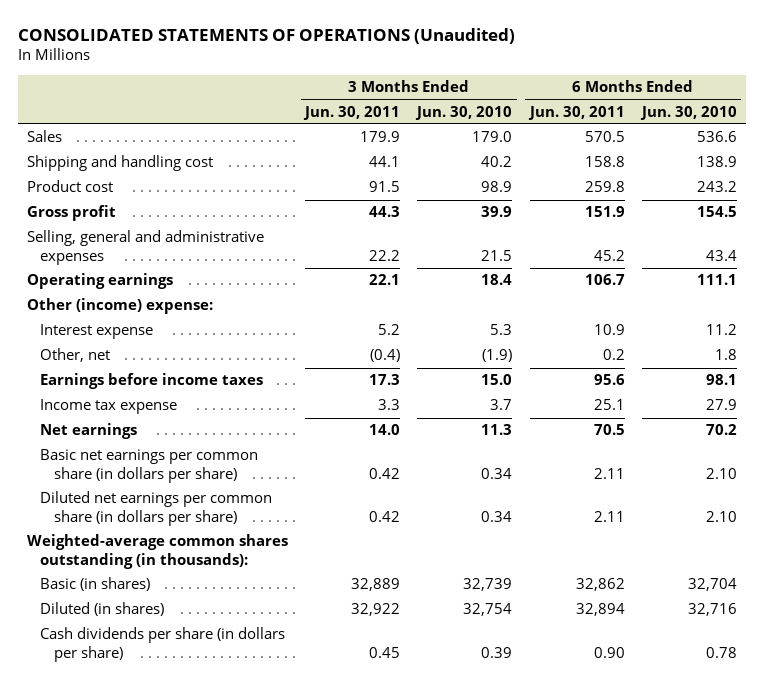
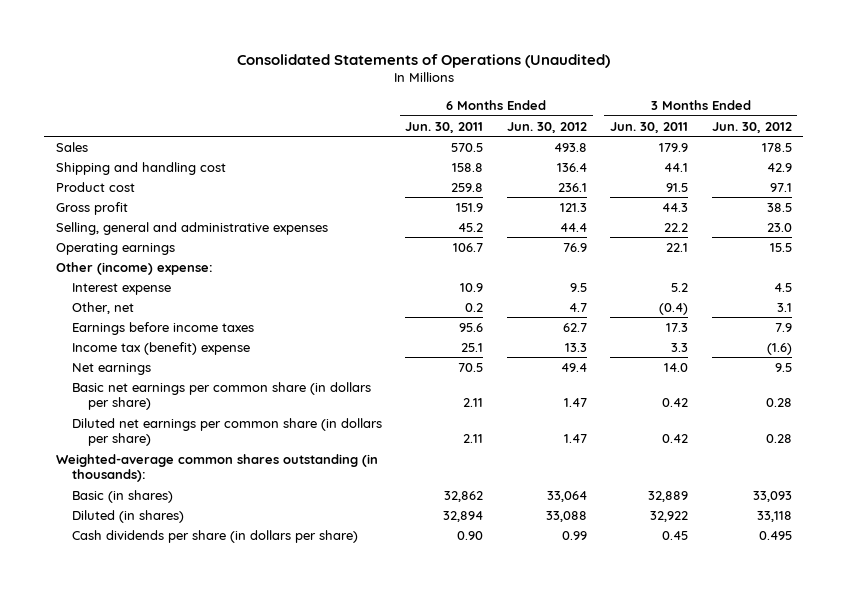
[18,27,516,44] CONSOLIDATED STATEMENTS OF OPERATIONS (Unaudited) -> [236,53,610,68] Consolidated Statements of Operations (Unaudited)
[415,105,513,120] Jun. 30, 2010 -> none
[639,105,737,120] Jun. 30, 2010 -> none
none -> [506,121,587,133] Jun. 30, 2012
none -> [711,121,792,133] Jun. 30, 2012
[40,399,178,415] Income tax expense -> [72,341,251,355] Income tax (benefit) expense

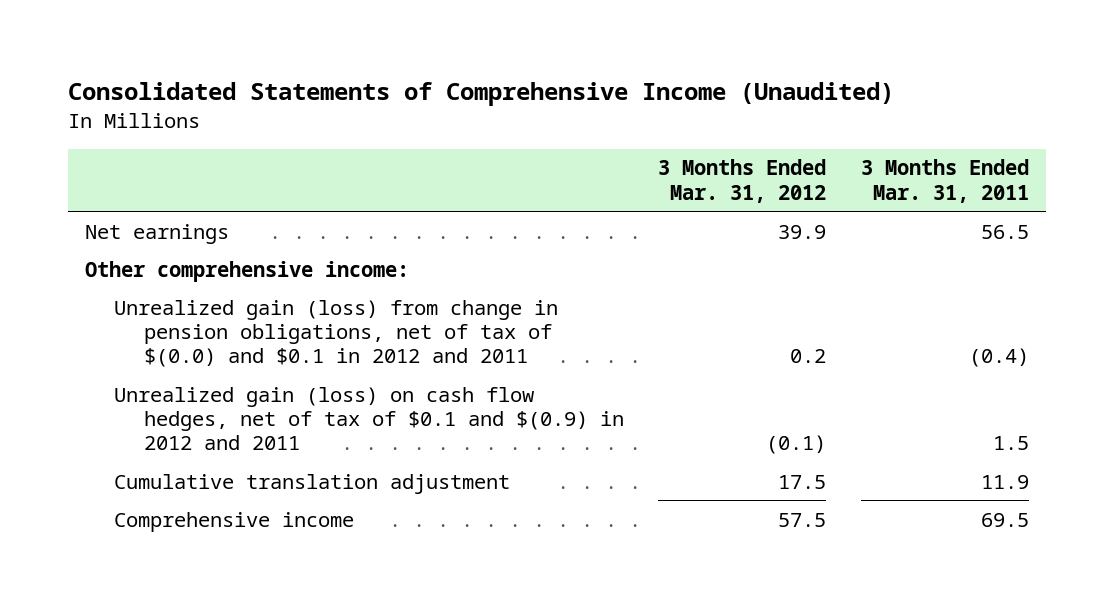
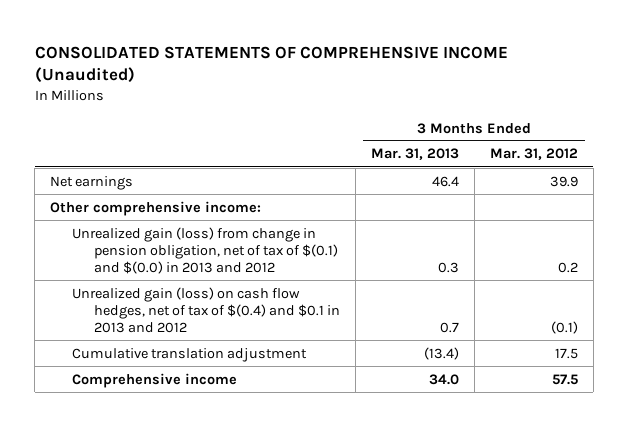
[67,81,894,106] Consolidated Statements of Comprehensive Income (Unaudited) -> [34,45,508,84] CONSOLIDATED STATEMENTS OF COMPREHENSIVE INCOME (Unaudited)
[860,159,1029,203] 3 Months Ended Mar. 31, 2011 -> none
none -> [370,148,459,161] Mar. 31, 2013
[114,299,559,368] Unrealized gain (loss) from change in pension obligations, net of tax of $(0.0) and $0.1 in 2012 and 2011 -> [72,226,339,274] Unrealized gain (loss) from change in pension obligation, net of tax of $(0.1) and $(0.0) in 2013 and 2012
[114,386,624,451] Unrealized gain (loss) on cash flow hedges, net of tax of $0.1 and $(0.9) in 2012 and 2011 -> [72,286,341,333] Unrealized gain (loss) on cash flow hedges, net of tax of $(0.4) and $0.1 in 2013 and 2012

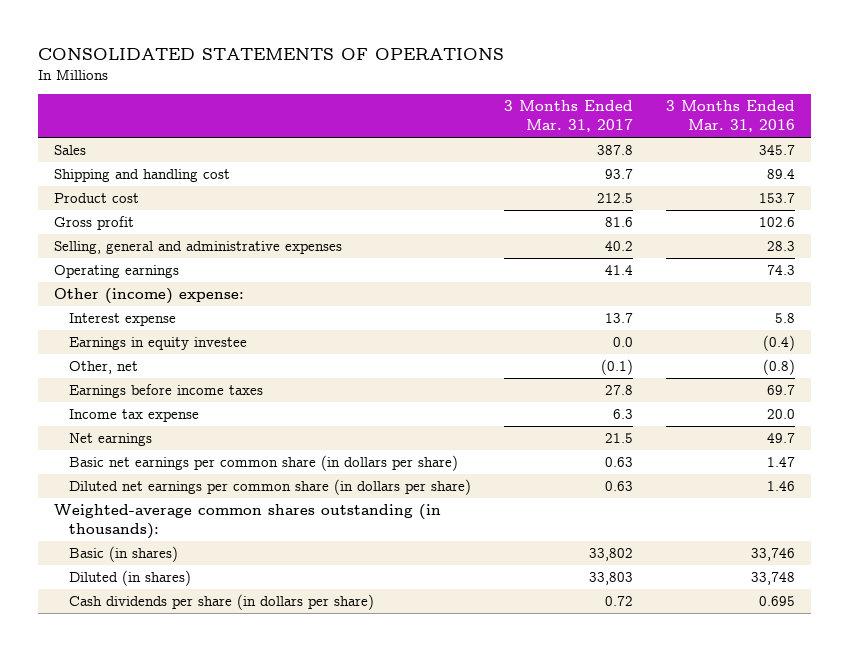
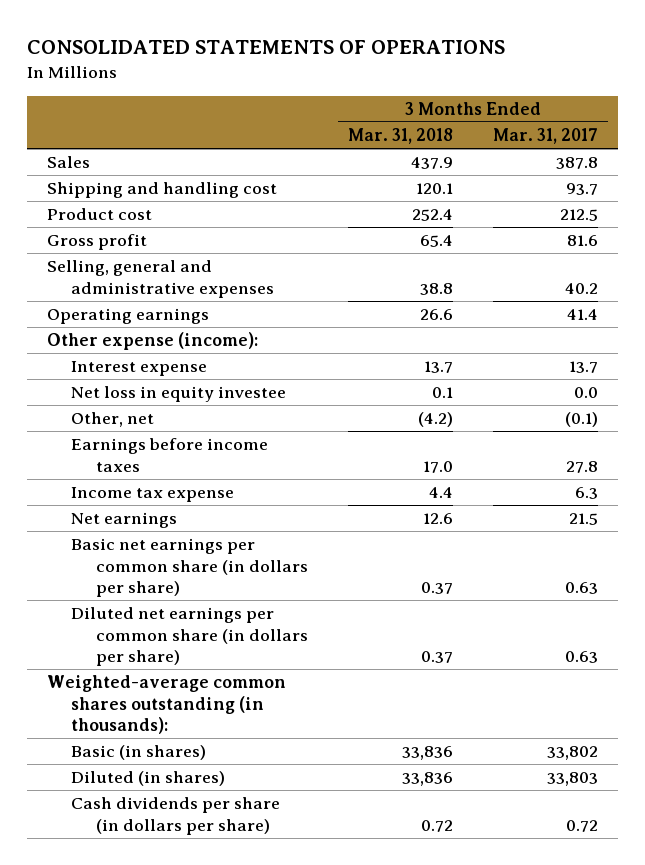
[665,100,795,132] 3 Months Ended Mar. 31, 2016 -> none
none -> [348,128,454,145] Mar. 31, 2018
[54,288,245,305] Other (income) expense: -> [46,332,258,351] Other expense (income):
[69,337,248,351] Earnings in equity investee -> [71,386,287,403] Net loss in equity investee

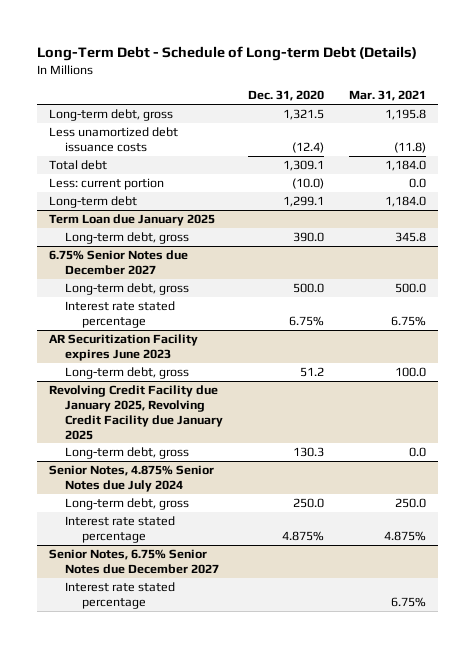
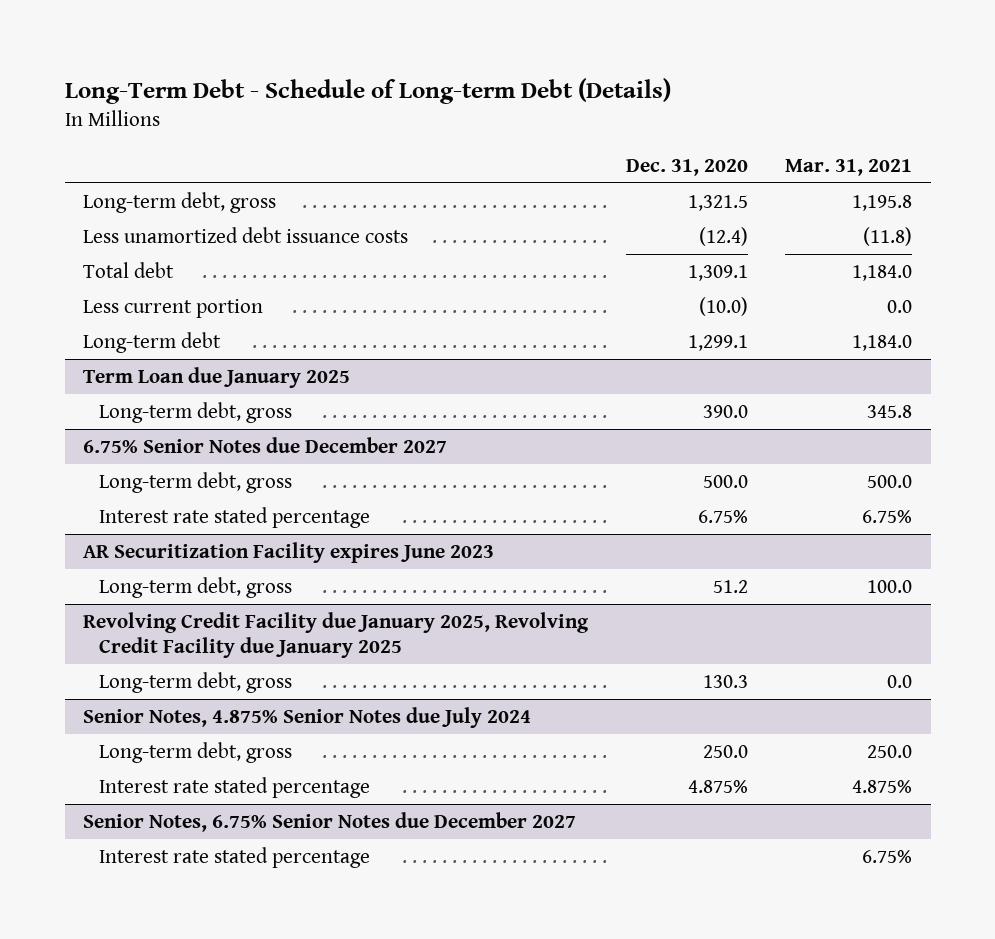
[49,178,165,191] Less: current portion -> [83,299,264,319] Less current portion

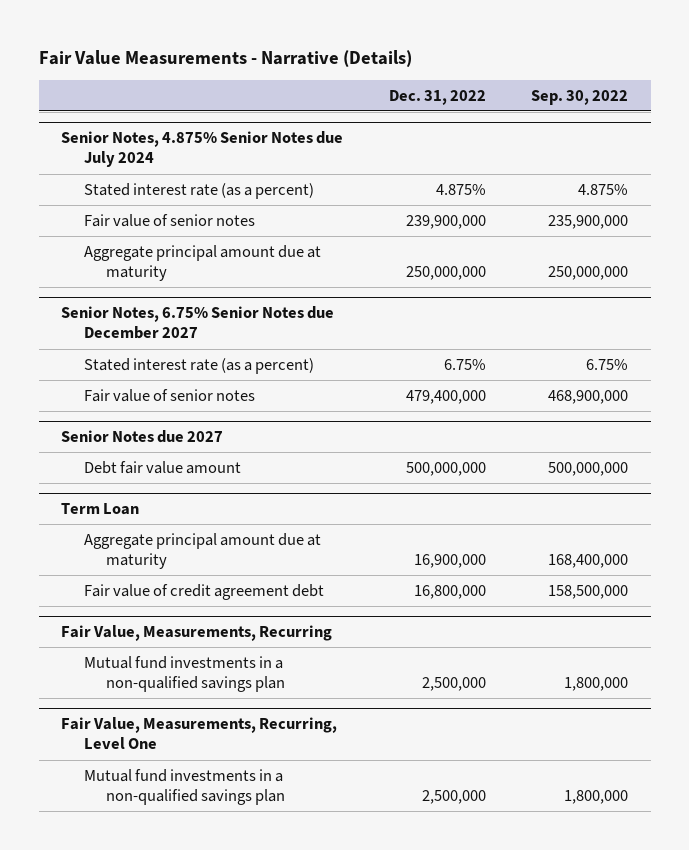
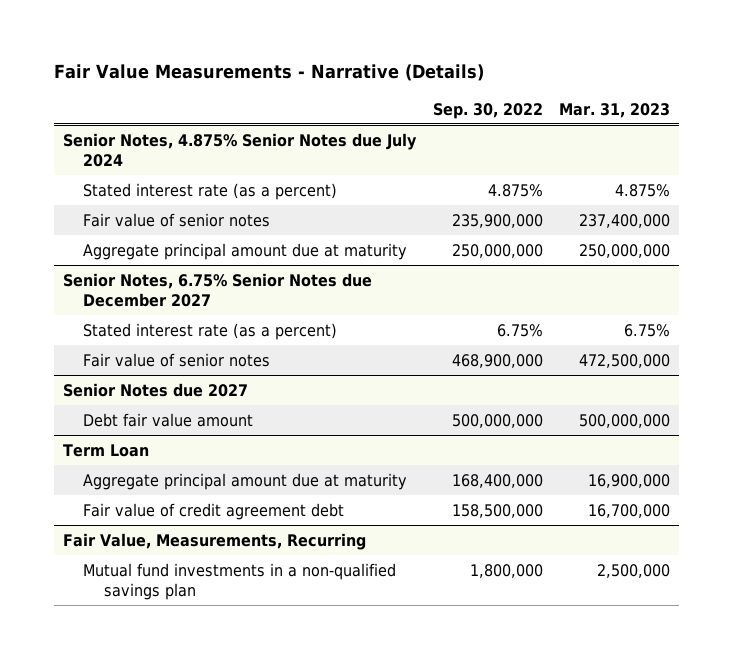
[388,89,486,105] Dec. 31, 2022 -> none
none -> [559,102,671,118] Mar. 31, 2023
[61,717,338,750] Fair Value, Measurements, Recurring, Level One -> none
[83,768,286,806] Mutual fund investments in a non-qualified savings plan -> none

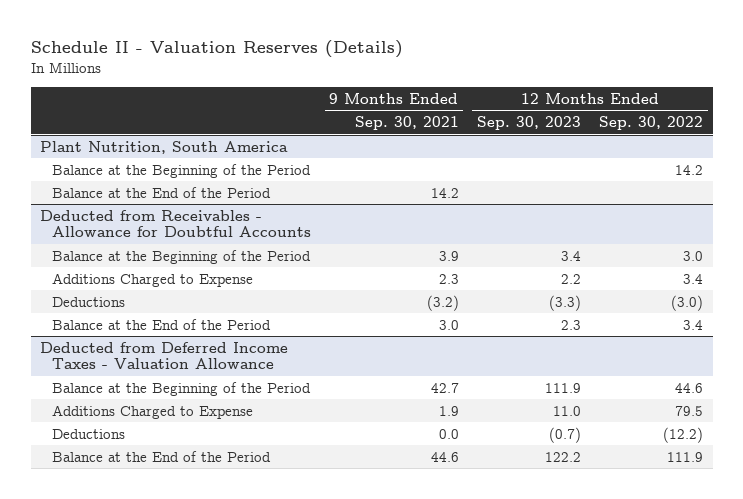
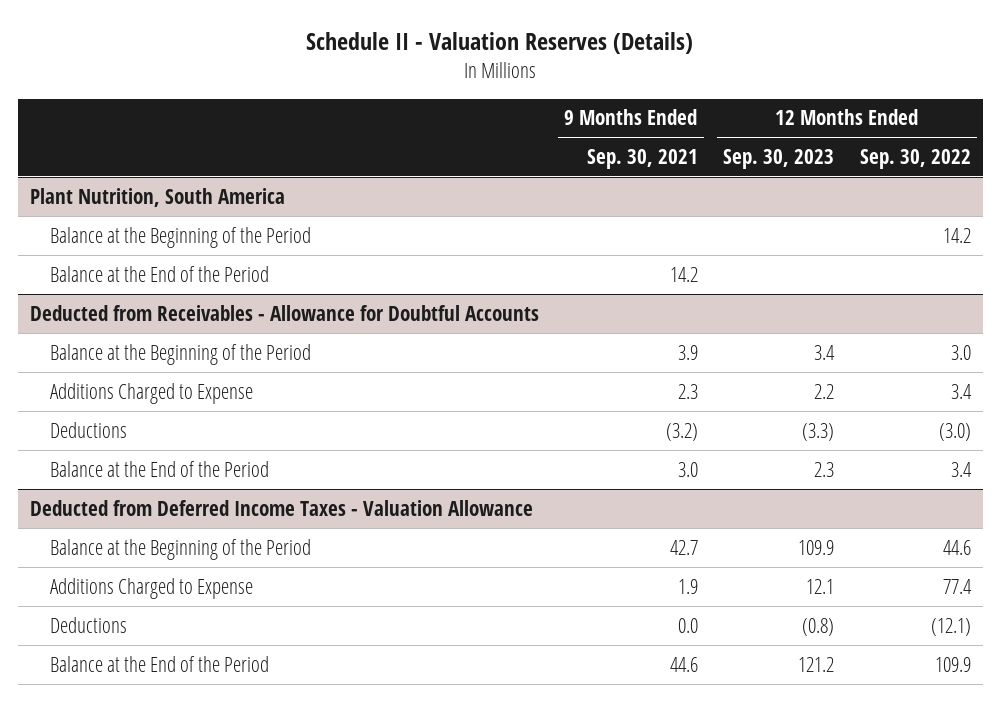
[545,382,582,393] 111.9 -> [798,539,835,555] 109.9
[553,405,582,416] 11.0 -> [806,578,835,594] 12.1
[675,405,704,416] 79.5 -> [942,578,972,594] 77.4
[549,426,582,443] (0.7) -> [802,617,835,636] (0.8)
[663,426,704,443] (12.2) -> [930,617,971,636] (12.1)
[545,451,582,462] 122.2 -> [798,656,835,672] 121.2
[667,451,704,462] 111.9 -> [934,656,971,672] 109.9

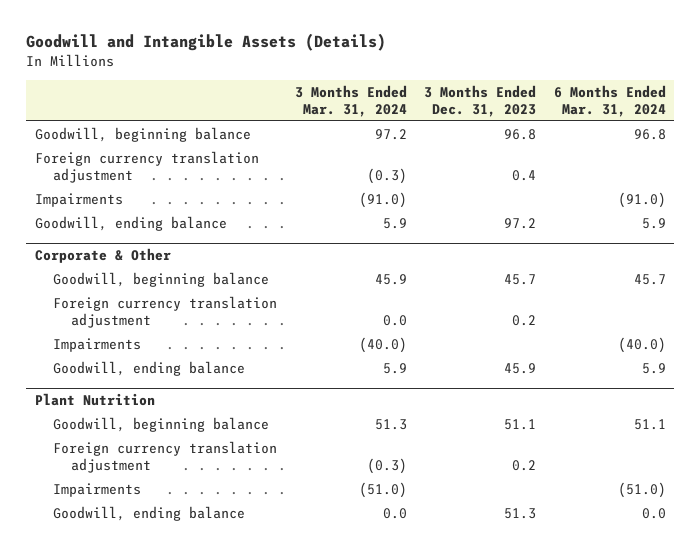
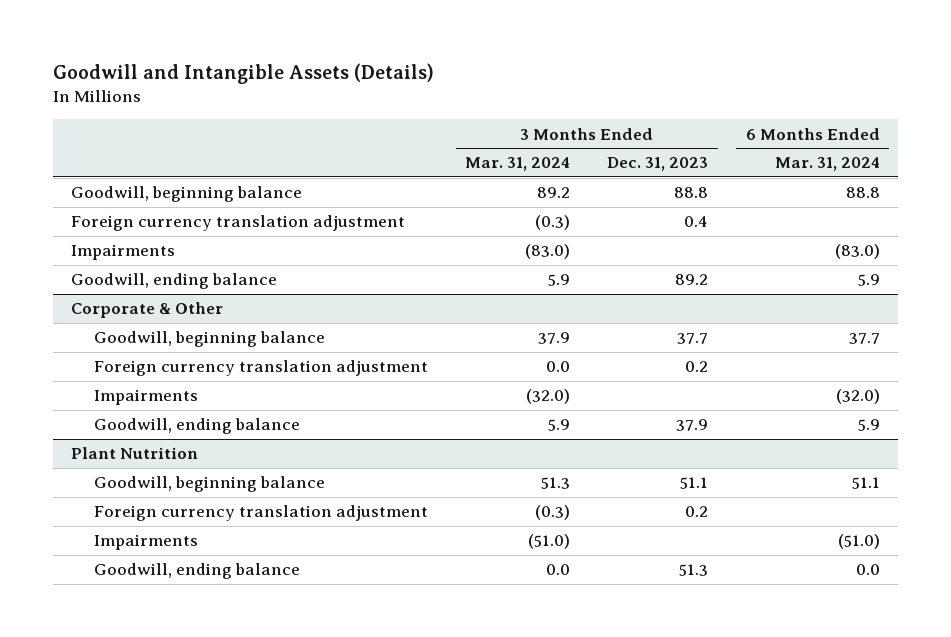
[374,128,407,140] 97.2 -> [537,187,571,199] 89.2
[504,128,537,140] 96.8 -> [674,187,709,199] 88.8
[633,128,666,140] 96.8 -> [845,187,880,199] 88.8
[358,191,407,208] (91.0) -> [525,244,571,260] (83.0)
[617,191,666,208] (91.0) -> [834,244,880,260] (83.0)
[504,217,537,229] 97.2 -> [675,274,709,286] 89.2
[374,273,407,285] 45.9 -> [538,332,571,345] 37.9
[504,273,537,285] 45.7 -> [677,333,709,345] 37.7
[633,273,666,285] 45.7 -> [848,333,880,345] 37.7
[358,336,407,353] (40.0) -> [526,389,571,405] (32.0)
[617,336,666,353] (40.0) -> [835,389,880,405] (32.0)
[504,362,537,374] 45.9 -> [676,419,709,432] 37.9

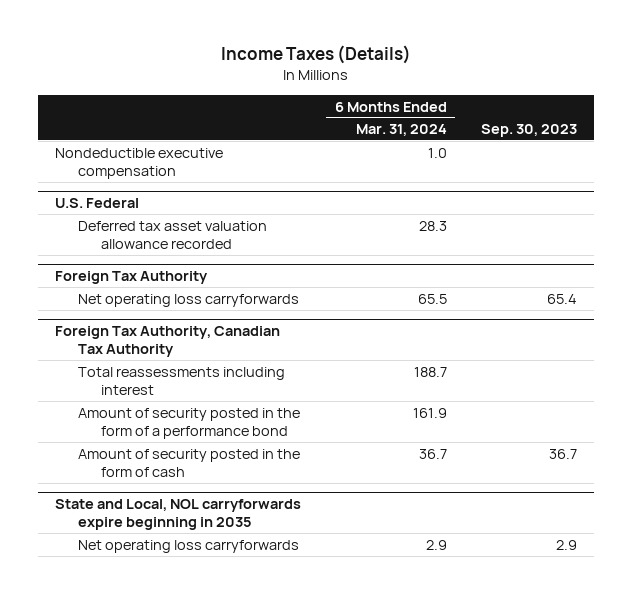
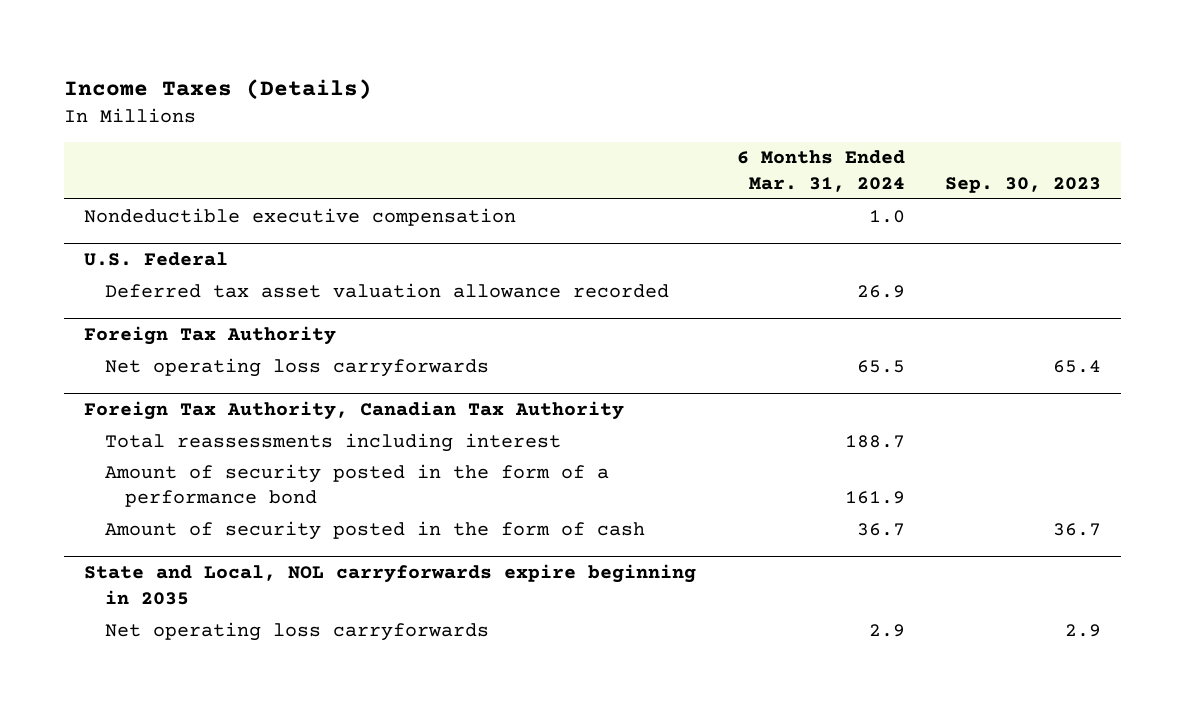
[418,220,447,231] 28.3 -> [856,284,905,298] 26.9

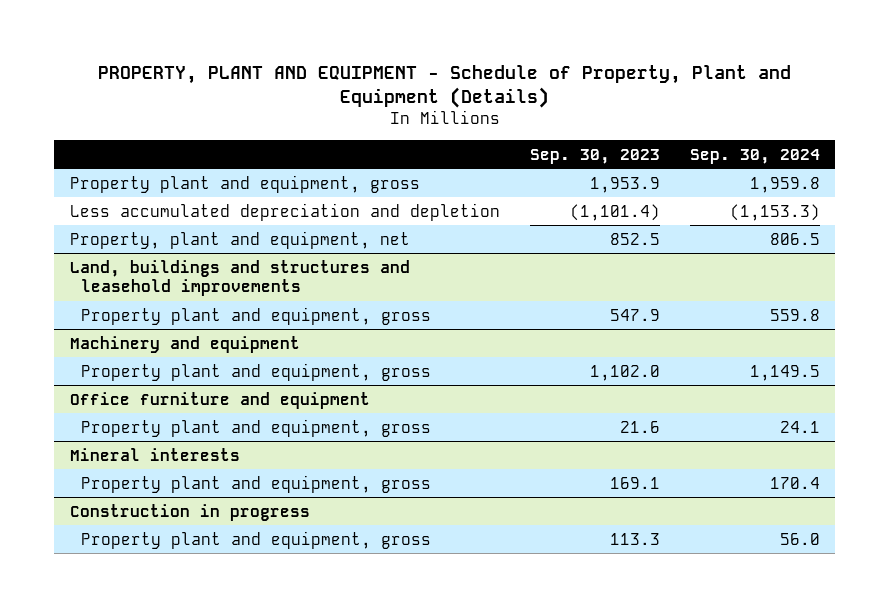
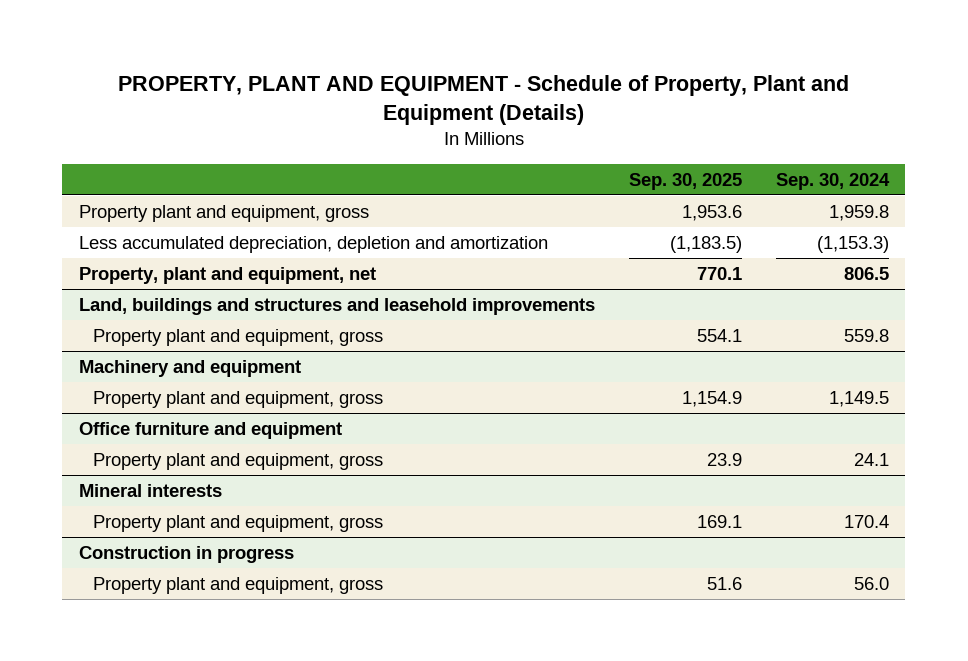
[529,148,660,164] Sep. 30, 2023 -> none
none -> [628,172,742,190] Sep. 30, 2025
[69,202,500,221] Less accumulated depreciation and depletion -> [79,235,549,253] Less accumulated depreciation, depletion and amortization

